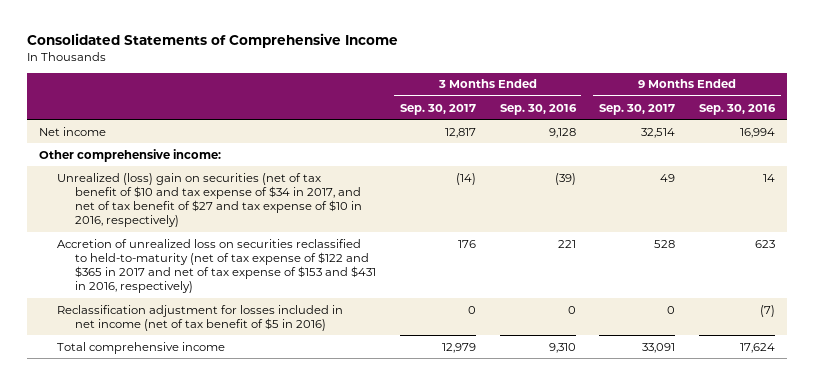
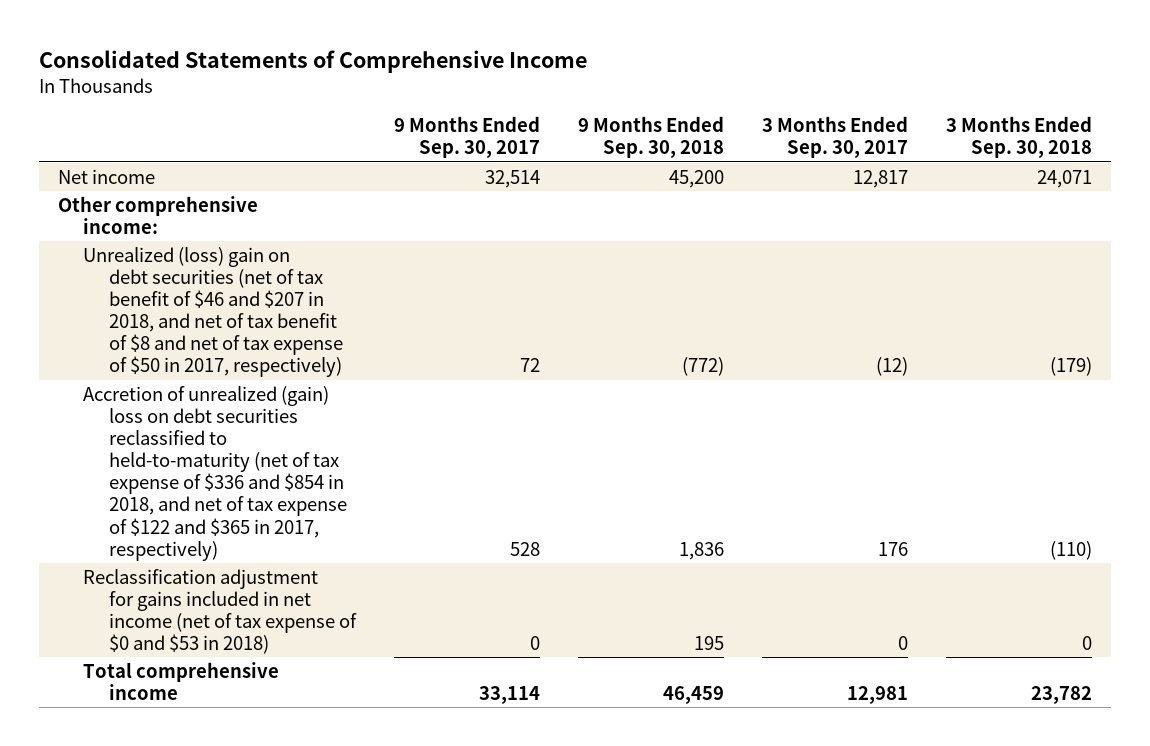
[499,103,577,115] Sep. 30, 2016 -> none
[699,103,777,115] Sep. 30, 2016 -> none
none -> [577,116,724,159] 9 Months Ended Sep. 30, 2018
none -> [946,116,1093,159] 3 Months Ended Sep. 30, 2018
[56,172,362,228] Unrealized (loss) gain on securities (net of tax benefit of $10 and tax expense of $34 in 2017, and net of tax benefit of $27 and tax expense of $10 in 2016, respectively) -> [83,246,343,378] Unrealized (loss) gain on debt securities (net of tax benefit of $46 and $207 in 2018, and net of tax benefit of $8 and net of tax expense of $50 in 2017, respectively)
[455,172,476,185] (14) -> [876,357,909,377] (12)
[660,173,676,182] 49 -> [519,358,540,373] 72
[56,238,376,294] Accretion of unrealized loss on securities reclassified to held-to-maturity (net of tax expense of $122 and $365 in 2017 and net of tax expense of $153 and $431 in 2016, respectively) -> [83,385,347,561] Accretion of unrealized (gain) loss on debt securities reclassified to held-to-maturity (net of tax expense of $336 and $854 in 2018, and net of tax expense of $122 and $365 in 2017, respectively)
[56,304,343,331] Reclassification adjustment for losses included in net income (net of tax benefit of $5 in 2016) -> [83,568,357,655] Reclassification adjustment for gains included in net income (net of tax expense of $0 and $53 in 2018)
[441,342,476,353] 12,979 -> [847,685,909,704] 12,981
[642,342,676,353] 33,091 -> [478,685,540,704] 33,114

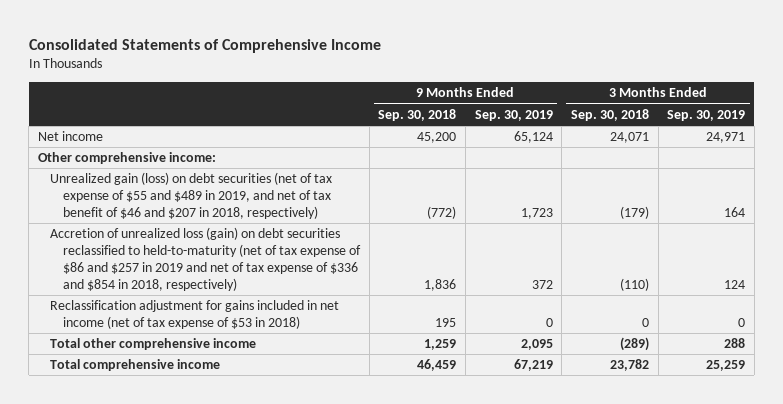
[393,116,540,159] 9 Months Ended Sep. 30, 2017 -> none
[762,116,909,159] 3 Months Ended Sep. 30, 2017 -> none
none -> [474,109,553,121] Sep. 30, 2019
none -> [667,109,746,121] Sep. 30, 2019
[83,246,343,378] Unrealized (loss) gain on debt securities (net of tax benefit of $46 and $207 in 2018, and net of tax benefit of $8 and net of tax expense of $50 in 2017, respectively) -> [50,172,333,220] Unrealized gain (loss) on debt securities (net of tax expense of $55 and $489 in 2019, and net of tax benefit of $46 and $207 in 2018, respectively)
[83,385,347,561] Accretion of unrealized (gain) loss on debt securities reclassified to held-to-maturity (net of tax expense of $336 and $854 in 2018, and net of tax expense of $122 and $365 in 2017, respectively) -> [50,227,361,292] Accretion of unrealized loss (gain) on debt securities reclassified to held-to-maturity (net of tax expense of $86 and $257 in 2019 and net of tax expense of $336 and $854 in 2018, respectively)
[83,568,357,655] Reclassification adjustment for gains included in net income (net of tax expense of $0 and $53 in 2018) -> [50,300,340,330] Reclassification adjustment for gains included in net income (net of tax expense of $53 in 2018)
none -> [50,338,257,351] Total other comprehensive income

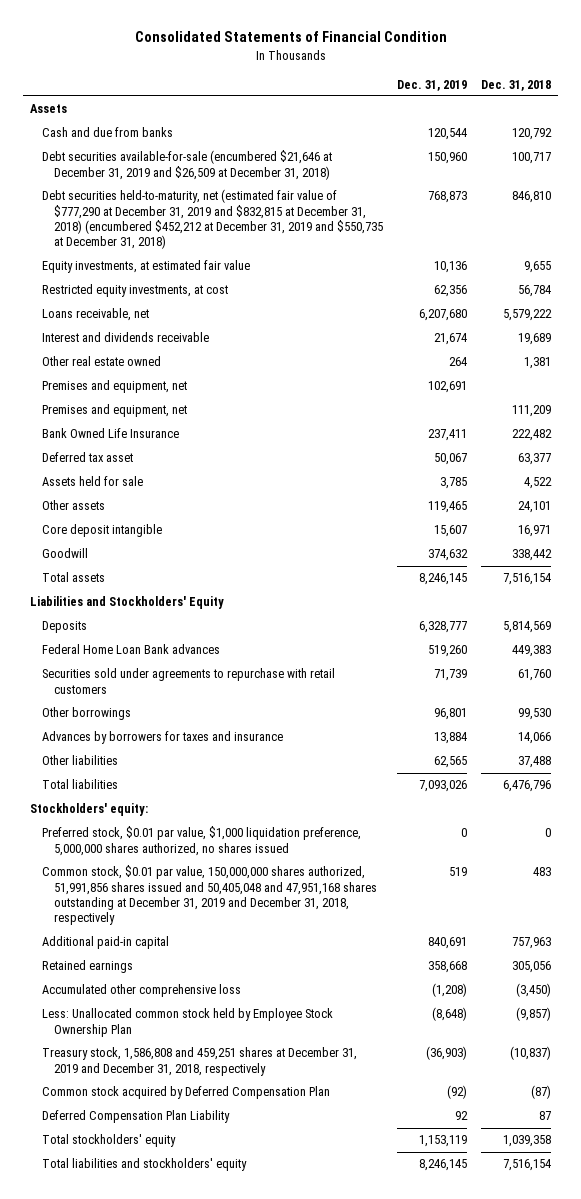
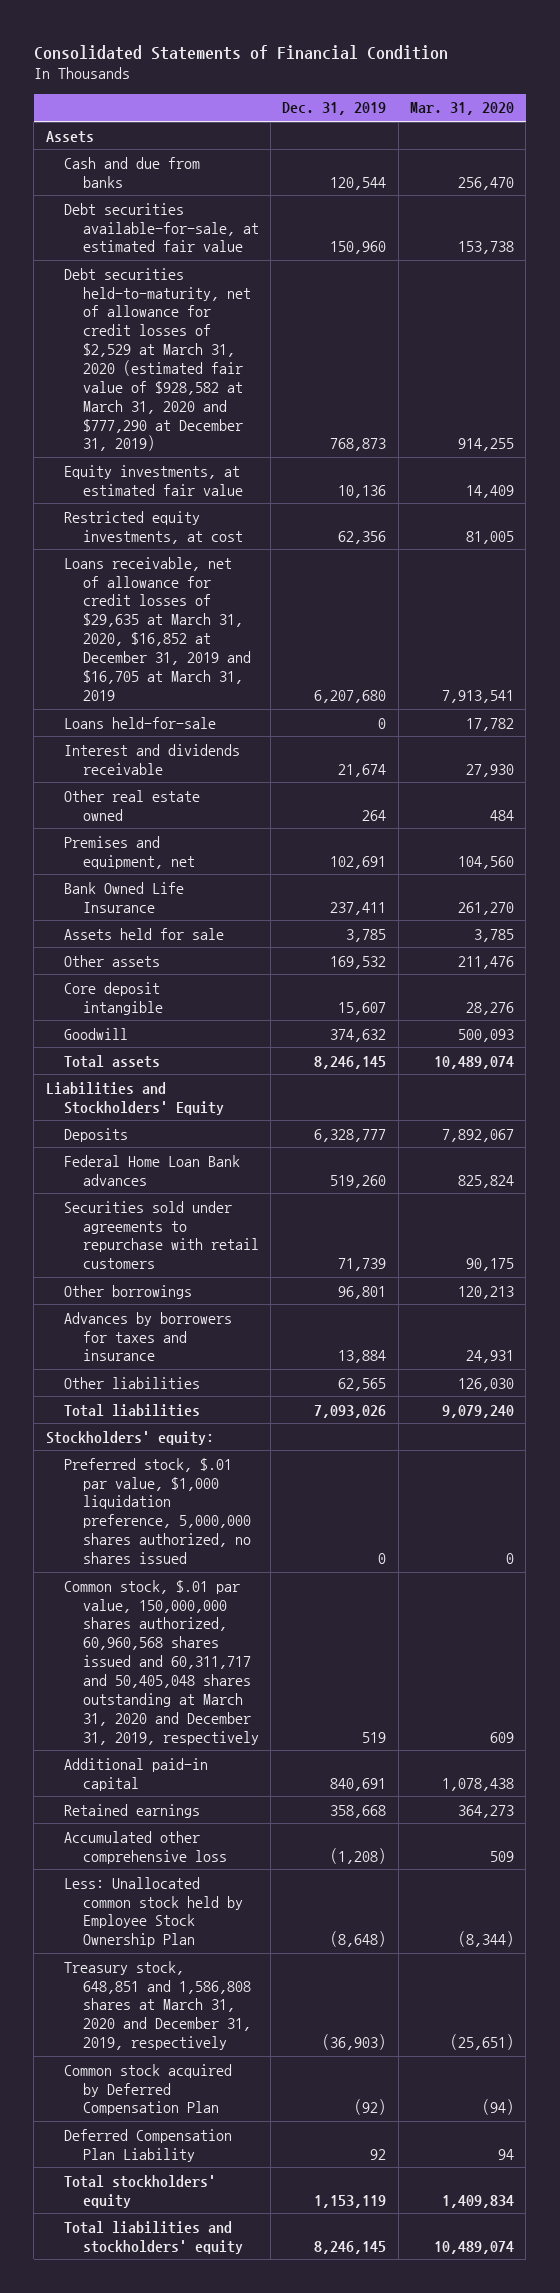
[481,79,552,91] Dec. 31, 2018 -> none
none -> [410,102,515,116] Mar. 31, 2020
[41,150,332,180] Debt securities available-for-sale (encumbered $21,646 at December 31, 2019 and $26,509 at December 31, 2018) -> [64,202,259,253] Debt securities available-for-sale, at estimated fair value
[41,189,384,250] Debt securities held-to-maturity, net (estimated fair value of $777,290 at December 31, 2019 and $832,815 at December 31, 2018) (encumbered $452,212 at December 31, 2019 and $550,735 at December 31, 2018) -> [64,267,251,452] Debt securities held-to-maturity, net of allowance for credit losses of $2,529 at March 31, 2020 (estimated fair value of $928,582 at March 31, 2020 and $777,290 at December 31, 2019)
[41,308,149,322] Loans receivable, net -> [64,556,251,701] Loans receivable, net of allowance for credit losses of $29,635 at March 31, 2020, $16,852 at December 31, 2019 and $16,705 at March 31, 2019
none -> [64,716,217,729] Loans held-for-sale
[41,404,187,418] Premises and equipment, net -> none
[41,452,133,463] Deferred tax asset -> none
[428,501,468,514] 119,465 -> [330,955,387,969] 169,532
[41,826,361,856] Preferred stock, $0.01 par value, $1,000 liquidation preference, 5,000,000 shares authorized, no shares issued -> [64,1457,251,1565] Preferred stock, $.01 par value, $1,000 liquidation preference, 5,000,000 shares authorized, no shares issued
[41,865,378,926] Common stock, $0.01 par value, 150,000,000 shares authorized, 51,991,856 shares issued and 50,405,048 and 47,951,168 shares outstanding at December 31, 2019 and December 31, 2018, respectively -> [64,1579,259,1745] Common stock, $.01 par value, 150,000,000 shares authorized, 60,960,568 shares issued and 60,311,717 and 50,405,048 shares outstanding at March 31, 2020 and December 31, 2019, respectively
[41,1047,357,1076] Treasury stock, 1,586,808 and 459,251 shares at December 31, 2019 and December 31, 2018, respectively -> [64,1960,251,2051] Treasury stock, 648,851 and 1,586,808 shares at March 31, 2020 and December 31, 2019, respectively

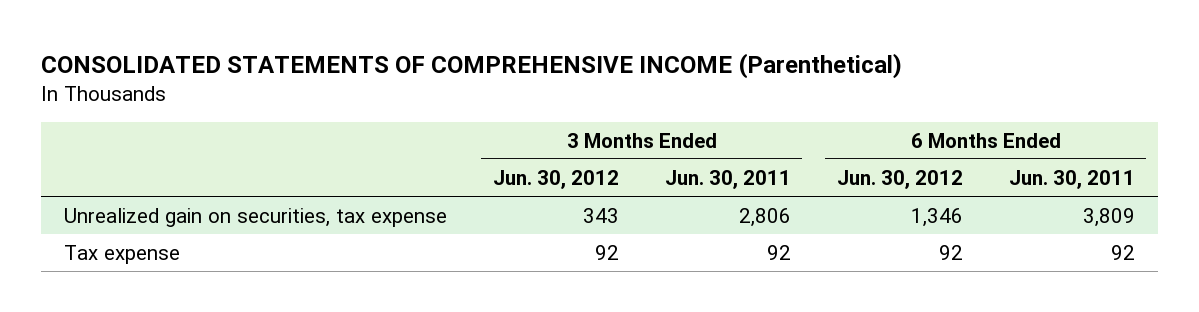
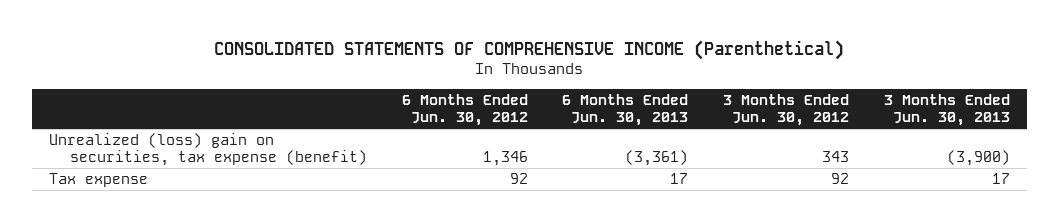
[664,169,791,189] Jun. 30, 2011 -> none
[1008,169,1135,189] Jun. 30, 2011 -> none
none -> [562,94,689,127] 6 Months Ended Jun. 30, 2013
none -> [883,94,1010,127] 3 Months Ended Jun. 30, 2013
[63,208,447,228] Unrealized gain on securities, tax expense -> [49,133,368,167] Unrealized (loss) gain on securities, tax expense (benefit)

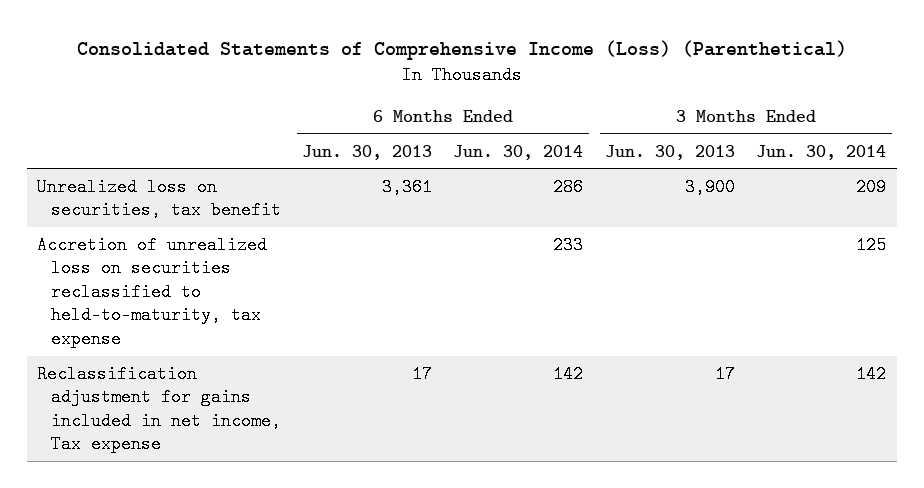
[214,39,845,60] CONSOLIDATED STATEMENTS OF COMPREHENSIVE INCOME (Parenthetical) -> [76,40,847,61] Consolidated Statements of Comprehensive Income (Loss) (Parenthetical)
[401,94,528,127] 6 Months Ended Jun. 30, 2012 -> none
[723,94,850,127] 3 Months Ended Jun. 30, 2012 -> none
none -> [453,144,584,160] Jun. 30, 2014
none -> [756,144,887,160] Jun. 30, 2014
[49,133,368,167] Unrealized (loss) gain on securities, tax expense (benefit) -> [37,178,281,220] Unrealized loss on securities, tax benefit
[625,150,689,167] (3,361) -> [382,178,433,197] 3,361
[946,150,1010,167] (3,900) -> [684,178,735,197] 3,900
none -> [37,236,268,348] Accretion of unrealized loss on securities reclassified to held-to-maturity, tax expense
[49,173,149,188] Tax expense -> [37,365,281,454] Reclassification adjustment for gains included in net income, Tax expense

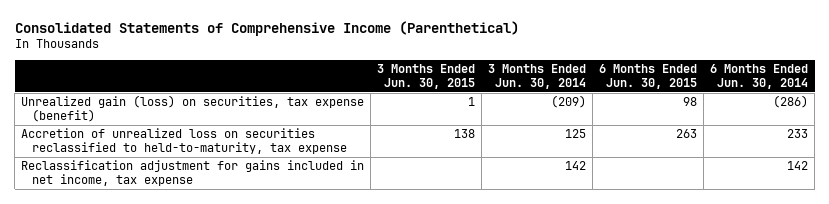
[76,40,847,61] Consolidated Statements of Comprehensive Income (Loss) (Parenthetical) -> [14,20,519,36] Consolidated Statements of Comprehensive Income (Parenthetical)
[302,144,433,160] Jun. 30, 2013 -> none
[604,144,735,160] Jun. 30, 2013 -> none
none -> [377,64,476,90] 3 Months Ended Jun. 30, 2015
none -> [599,64,698,90] 6 Months Ended Jun. 30, 2015
[37,178,281,220] Unrealized loss on securities, tax benefit -> [21,95,365,123] Unrealized gain (loss) on securities, tax expense (benefit)
[553,178,584,197] 286 -> [773,95,809,109] (286)
[856,178,887,197] 209 -> [551,95,587,109] (209)
[37,365,281,454] Reclassification adjustment for gains included in net income, Tax expense -> [21,160,365,187] Reclassification adjustment for gains included in net income, tax expense

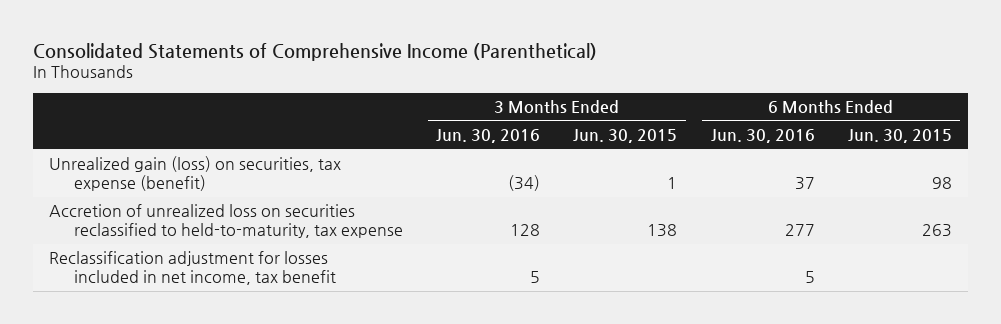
[488,64,587,90] 3 Months Ended Jun. 30, 2014 -> none
[710,64,809,90] 6 Months Ended Jun. 30, 2014 -> none
none -> [436,129,541,144] Jun. 30, 2016
none -> [710,129,815,144] Jun. 30, 2016
[21,160,365,187] Reclassification adjustment for gains included in net income, tax expense -> [49,251,336,286] Reclassification adjustment for losses included in net income, tax benefit

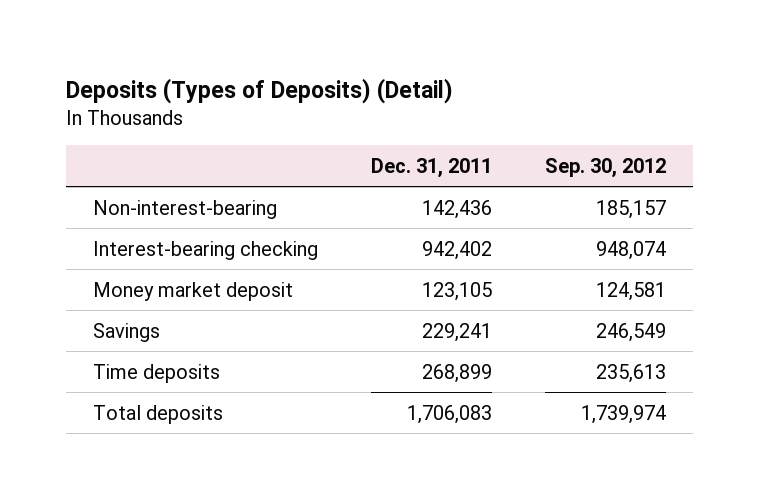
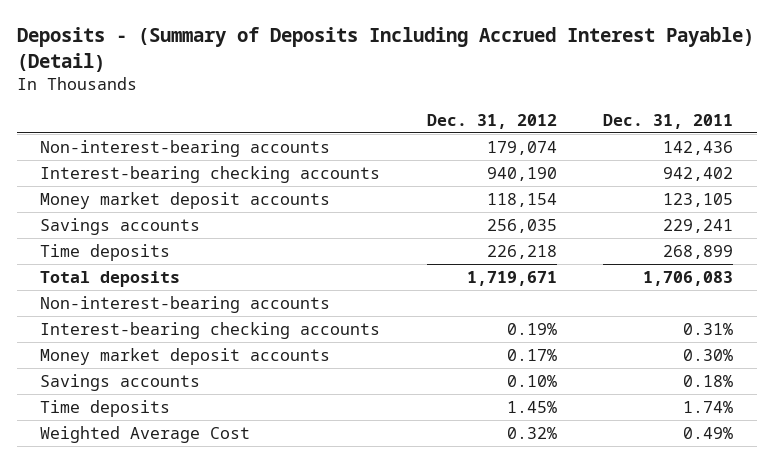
[66,77,454,104] Deposits (Types of Deposits) (Detail) -> [16,27,754,72] Deposits - (Summary of Deposits Including Accrued Interest Payable) (Detail)
[545,157,667,178] Sep. 30, 2012 -> none
none -> [426,113,557,129] Dec. 31, 2012
[92,199,277,219] Non-interest-bearing -> [39,139,330,157] Non-interest-bearing accounts
[92,240,318,260] Interest-bearing checking -> [39,165,380,183] Interest-bearing checking accounts
[92,281,293,301] Money market deposit -> [39,191,330,209] Money market deposit accounts
[92,322,160,342] Savings -> [39,217,200,235] Savings accounts
none -> [39,295,330,313] Non-interest-bearing accounts
none -> [39,321,380,339] Interest-bearing checking accounts
none -> [39,347,330,365] Money market deposit accounts
none -> [39,373,200,391] Savings accounts
none -> [39,399,170,417] Time deposits
none -> [39,425,250,443] Weighted Average Cost

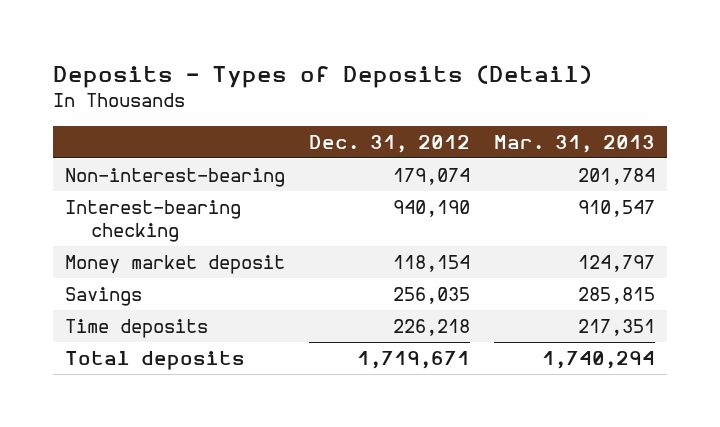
[16,27,754,72] Deposits - (Summary of Deposits Including Accrued Interest Payable) (Detail) -> [53,64,593,88] Deposits - Types of Deposits (Detail)
[603,113,734,129] Dec. 31, 2011 -> none
none -> [493,134,655,153] Mar. 31, 2013
[39,139,330,157] Non-interest-bearing accounts -> [64,168,285,188] Non-interest-bearing
[39,165,380,183] Interest-bearing checking accounts -> [64,200,241,243] Interest-bearing checking
[39,191,330,209] Money market deposit accounts -> [64,255,285,275] Money market deposit
[39,217,200,235] Savings accounts -> [64,287,142,307] Savings
[39,295,330,313] Non-interest-bearing accounts -> none
[39,321,380,339] Interest-bearing checking accounts -> none
[39,347,330,365] Money market deposit accounts -> none
[39,373,200,391] Savings accounts -> none
[39,399,170,417] Time deposits -> none
[39,425,250,443] Weighted Average Cost -> none

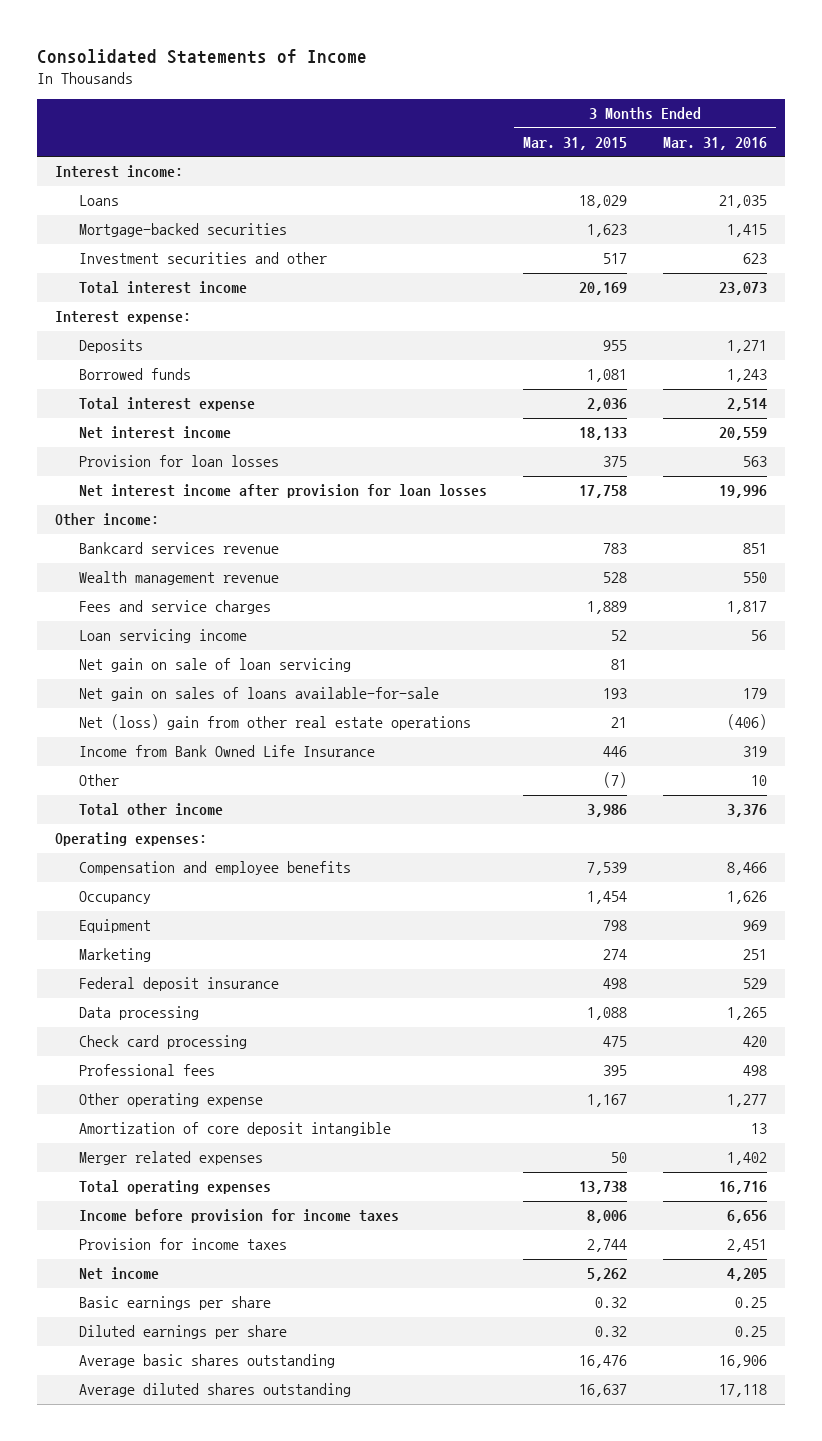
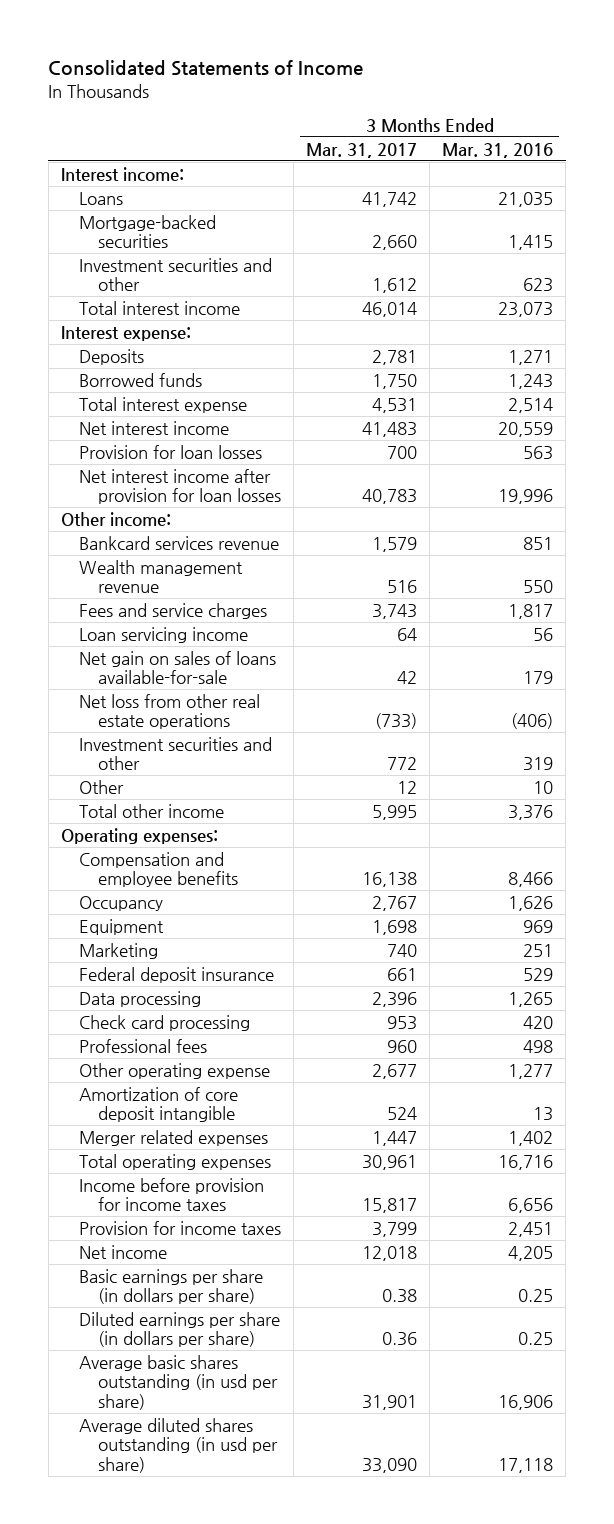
[523,137,628,151] Mar. 31, 2015 -> none
none -> [306,142,418,158] Mar. 31, 2017
[79,658,352,673] Net gain on sale of loan servicing -> none
[79,714,472,731] Net (loss) gain from other real estate operations -> [79,693,261,730] Net loss from other real estate operations
[79,745,376,758] Income from Bank Owned Life Insurance -> [79,736,273,771] Investment securities and other
[79,1296,272,1311] Basic earnings per share -> [79,1268,264,1305] Basic earnings per share (in dollars per share)
[79,1325,288,1340] Diluted earnings per share -> [79,1311,281,1348] Diluted earnings per share (in dollars per share)
[79,1354,336,1369] Average basic shares outstanding -> [79,1354,278,1410] Average basic shares outstanding (in usd per share)
[79,1383,352,1398] Average diluted shares outstanding -> [79,1417,278,1473] Average diluted shares outstanding (in usd per share)

